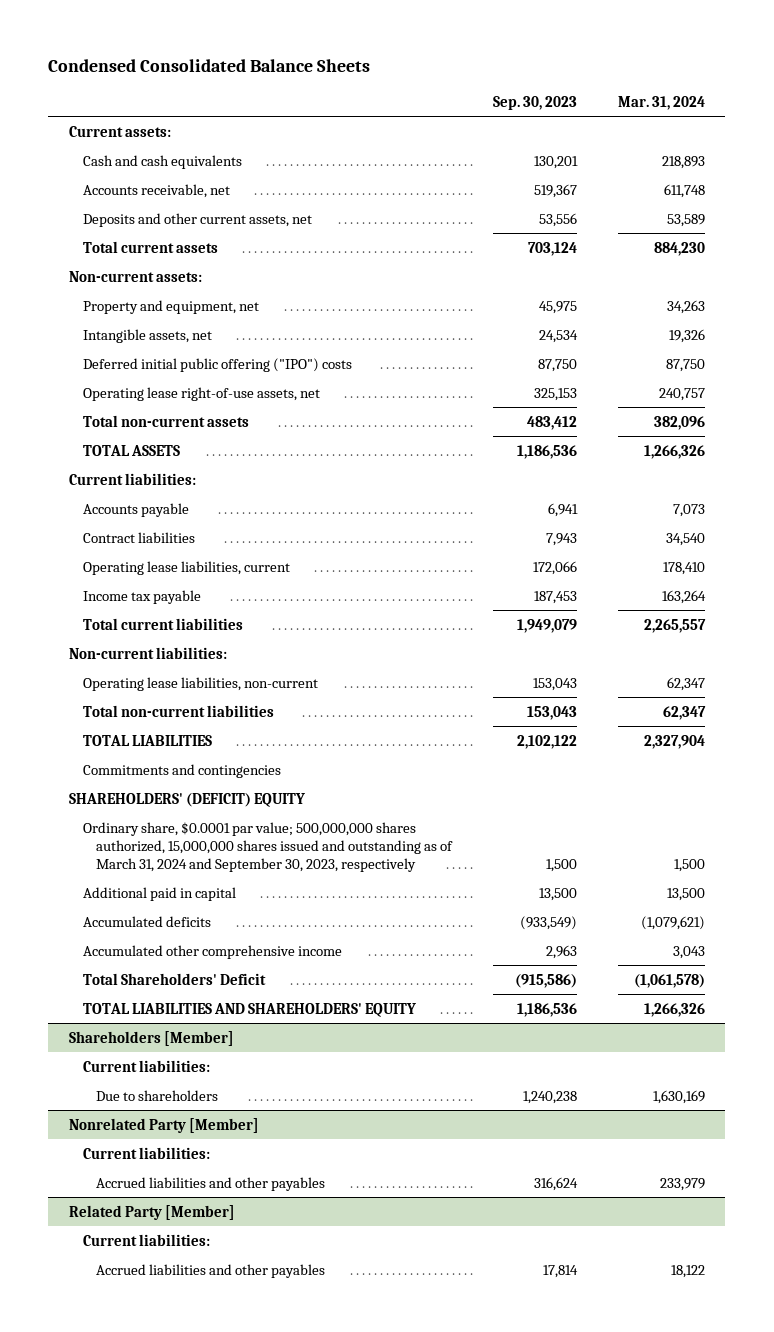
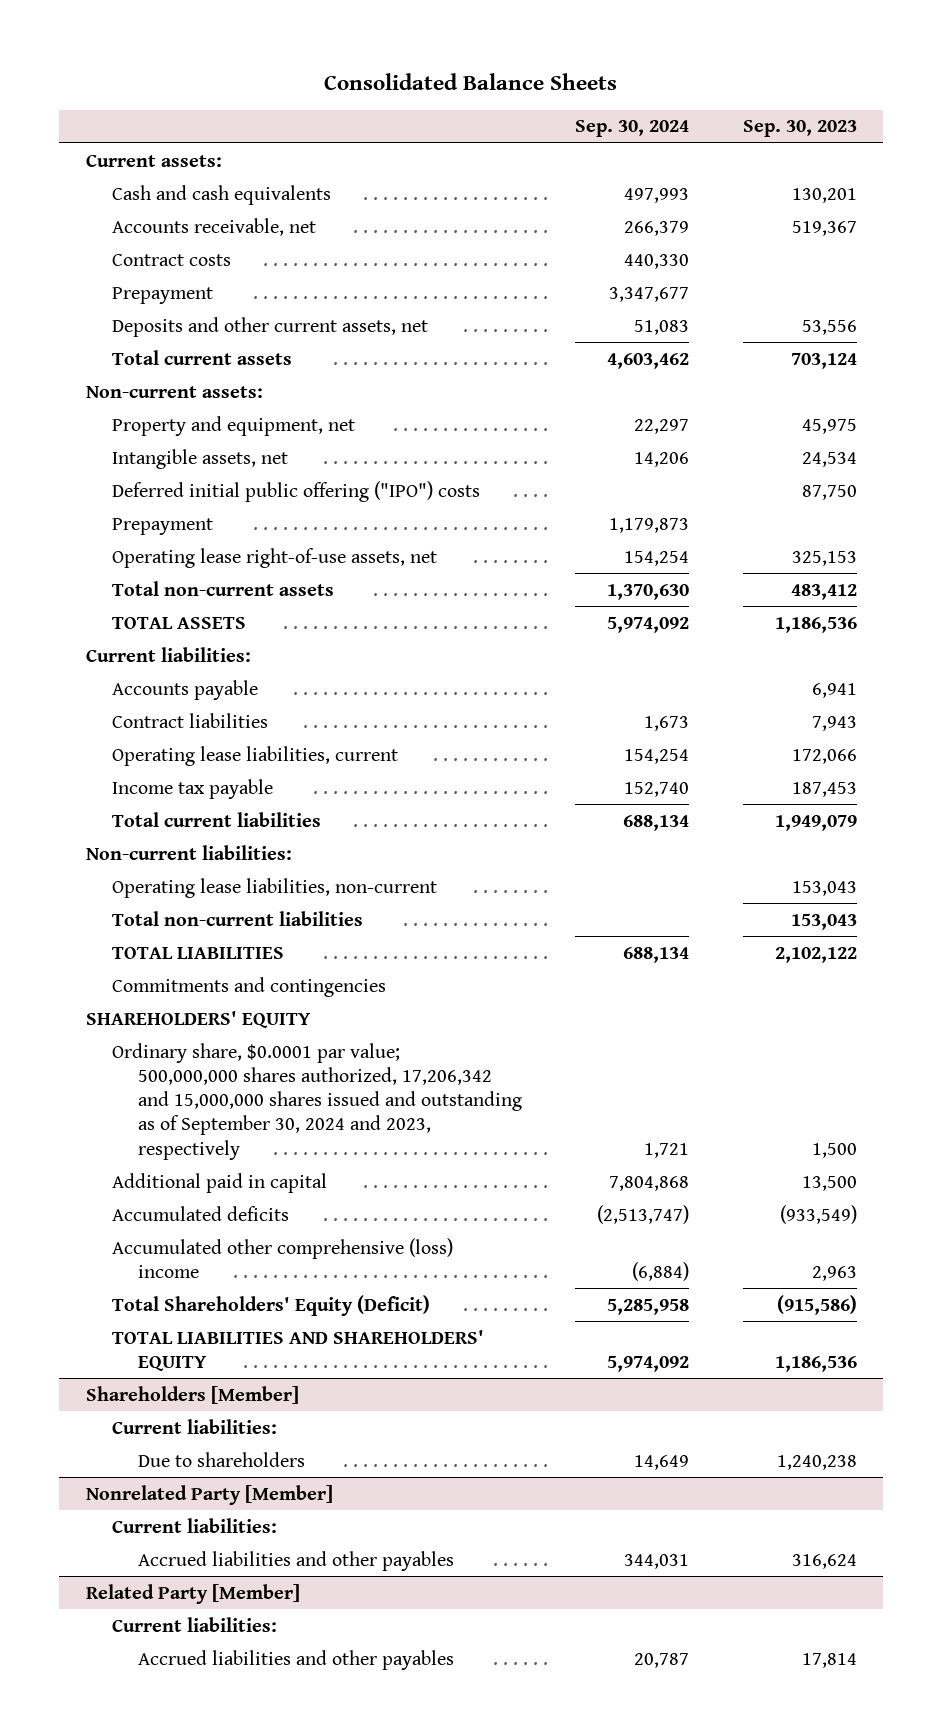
[48,58,371,72] Condensed Consolidated Balance Sheets -> [324,72,618,90] Consolidated Balance Sheets
[617,95,705,110] Mar. 31, 2024 -> none
none -> [575,120,690,138] Sep. 30, 2024
none -> [111,253,231,266] Contract costs
none -> [111,286,213,304] Prepayment
none -> [111,517,213,535] Prepayment
[68,792,305,807] SHAREHOLDERS' (DEFICIT) EQUITY -> [85,1010,311,1028] SHAREHOLDERS' EQUITY
[82,821,454,872] Ordinary share, $0.0001 par value; 500,000,000 shares authorized, 15,000,000 shares issued and outstanding as of March 31, 2024 and September 30, 2023, respectively -> [111,1042,522,1160] Ordinary share, $0.0001 par value; 500,000,000 shares authorized, 17,206,342 and 15,000,000 shares issued and outstanding as of September 30, 2024 and 2023, respectively
[82,944,342,959] Accumulated other comprehensive income -> [111,1237,453,1278] Accumulated other comprehensive (loss) income
[82,972,266,985] Total Shareholders' Deficit -> [111,1294,430,1316] Total Shareholders' Equity (Deficit)

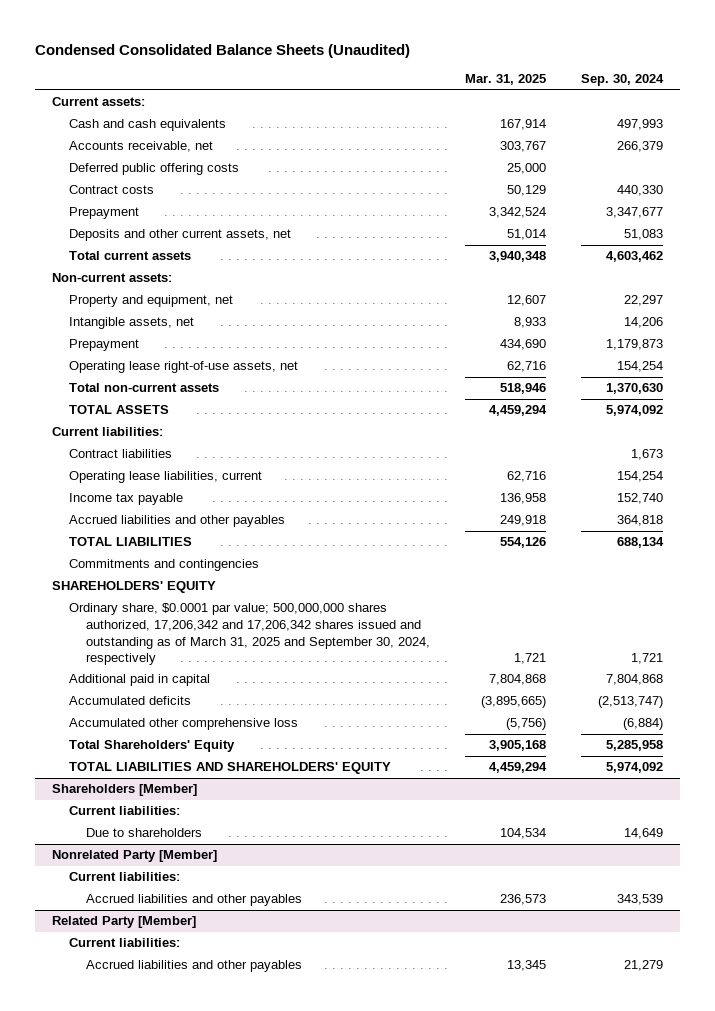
[324,72,618,90] Consolidated Balance Sheets -> [34,43,410,58] Condensed Consolidated Balance Sheets (Unaudited)
[742,120,857,138] Sep. 30, 2023 -> none
none -> [464,74,546,86] Mar. 31, 2025
none -> [69,163,240,176] Deferred public offering costs
[111,480,480,502] Deferred initial public offering ("IPO") costs -> none
[111,679,258,700] Accounts payable -> none
[111,811,321,827] Total current liabilities -> none
[85,844,292,860] Non-current liabilities: -> none
[111,877,437,898] Operating lease liabilities, non-current -> none
[111,910,363,926] Total non-current liabilities -> none
none -> [69,515,286,528] Accrued liabilities and other payables
[111,1042,522,1160] Ordinary share, $0.0001 par value; 500,000,000 shares authorized, 17,206,342 and 15,000,000 shares issued and outstanding as of September 30, 2024 and 2023, respectively -> [69,603,431,666] Ordinary share, $0.0001 par value; 500,000,000 shares authorized, 17,206,342 and 17,206,342 shares issued and outstanding as of March 31, 2025 and September 30, 2024, respectively
[111,1237,453,1278] Accumulated other comprehensive (loss) income -> [69,718,299,731] Accumulated other comprehensive loss
[111,1294,430,1316] Total Shareholders' Equity (Deficit) -> [69,740,236,753] Total Shareholders' Equity
[624,1553,690,1569] 344,031 -> [616,894,663,906] 343,539
[634,1652,690,1668] 20,787 -> [623,960,663,972] 21,279

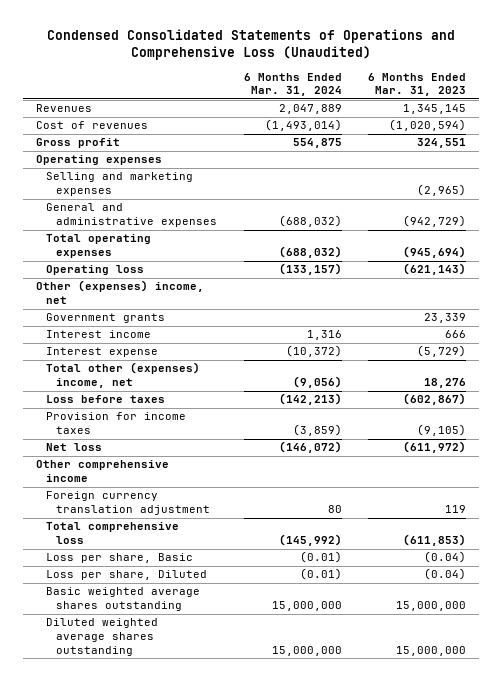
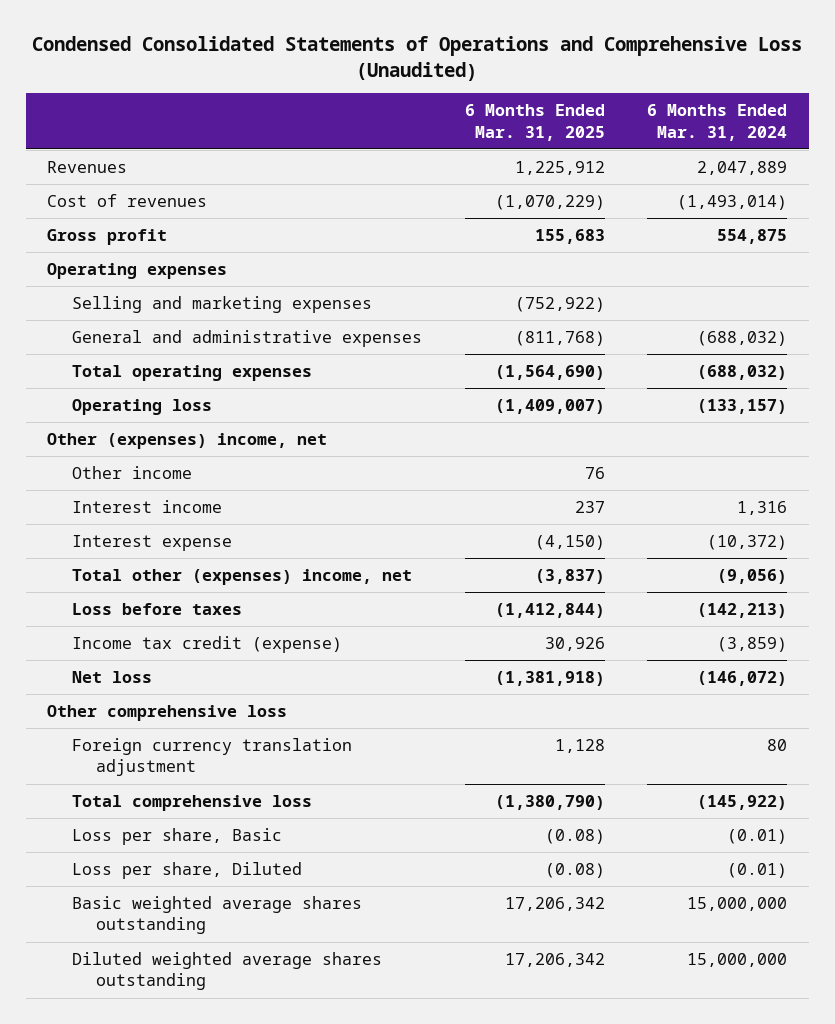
[368,72,467,97] 6 Months Ended Mar. 31, 2023 -> none
none -> [464,104,605,141] 6 Months Ended Mar. 31, 2025
[46,313,166,324] Government grants -> none
none -> [71,466,192,480] Other income
[46,412,187,435] Provision for income taxes -> [71,636,342,654] Income tax credit (expense)
[36,460,170,483] Other comprehensive income -> [47,705,288,722] Other comprehensive loss
[278,534,342,547] (145,992) -> [697,795,788,811] (145,922)

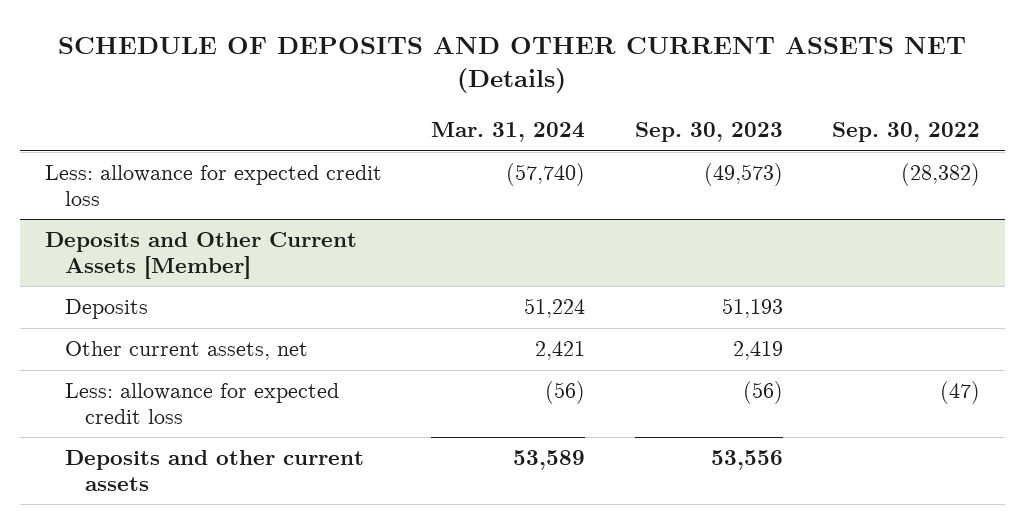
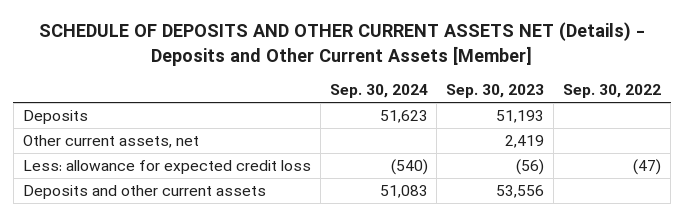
[58,36,967,94] SCHEDULE OF DEPOSITS AND OTHER CURRENT ASSETS NET (Details) -> [38,22,645,66] SCHEDULE OF DEPOSITS AND OTHER CURRENT ASSETS NET (Details) - Deposits and Other Current Assets [Member]
[431,122,586,143] Mar. 31, 2024 -> none
none -> [329,84,428,99] Sep. 30, 2024
[44,165,382,206] Less: allowance for expected credit loss -> none
[44,232,357,279] Deposits and Other Current Assets [Member] -> none

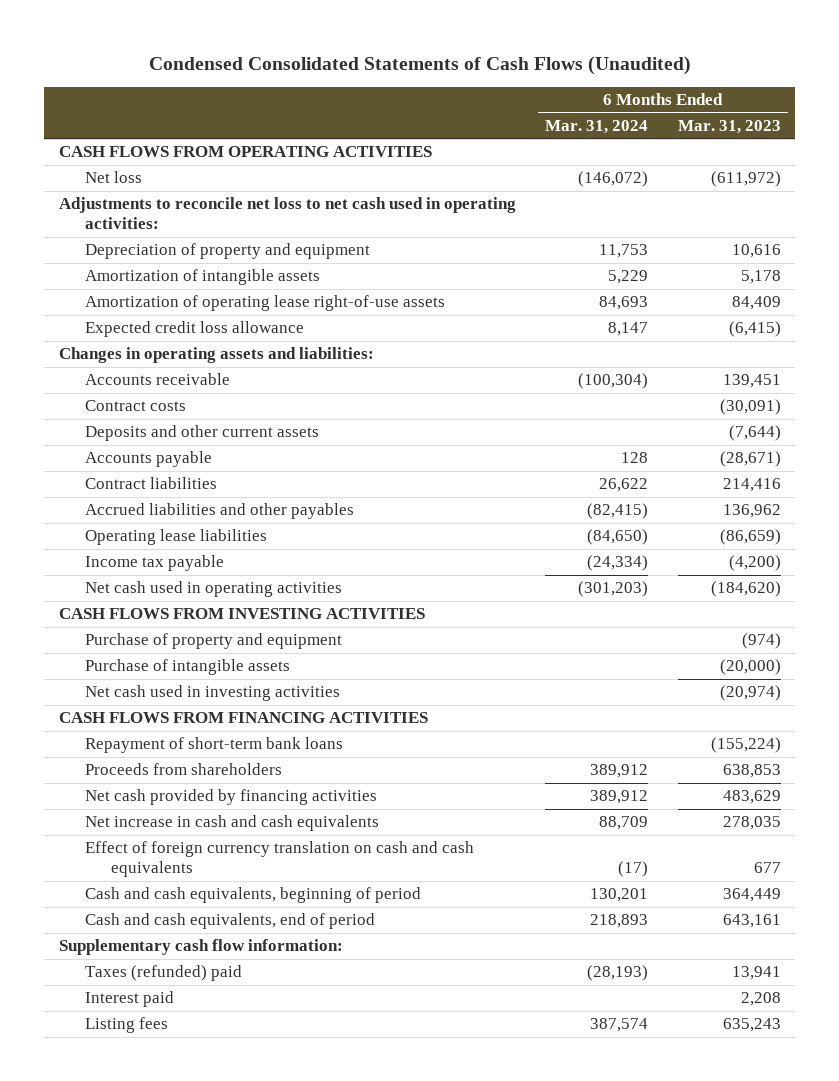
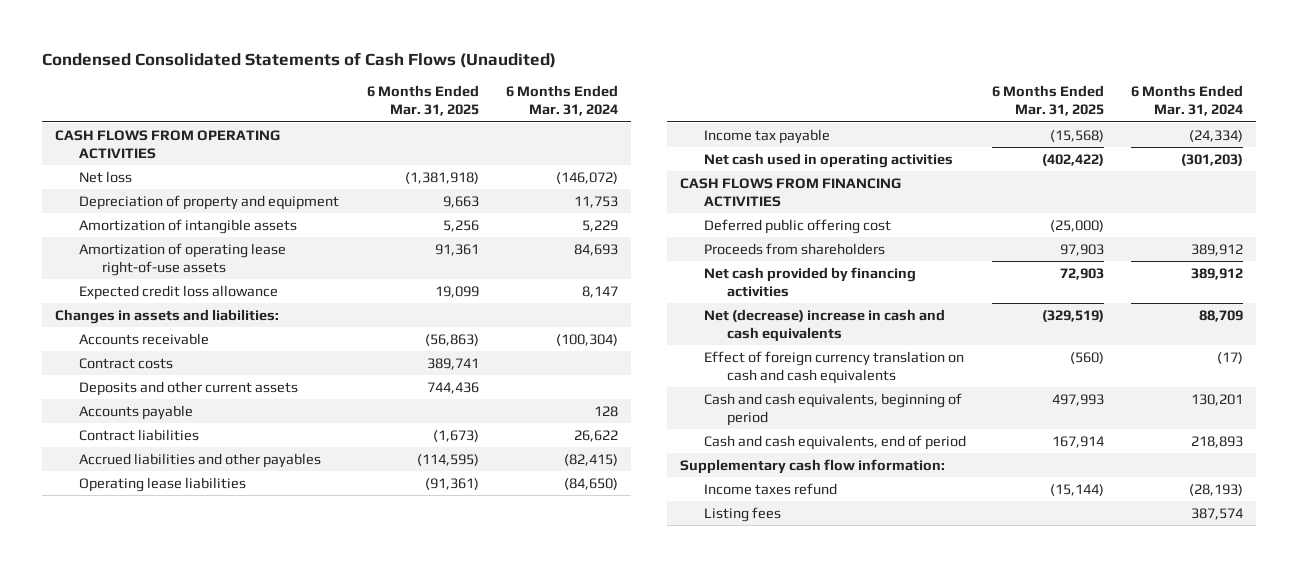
[677,119,781,134] Mar. 31, 2023 -> none
none -> [367,85,480,117] 6 Months Ended Mar. 31, 2025
[58,197,516,230] Adjustments to reconcile net loss to net cash used in operating activities: -> none
[58,347,374,364] Changes in operating assets and liabilities: -> [55,308,280,324] Changes in assets and liabilities:
[58,608,425,620] CASH FLOWS FROM INVESTING ACTIVITIES -> none
[85,633,343,650] Purchase of property and equipment -> none
[85,659,291,676] Purchase of intangible assets -> none
[85,685,341,702] Net cash used in investing activities -> none
[85,737,344,754] Repayment of short-term bank loans -> none
none -> [703,218,891,234] Deferred public offering cost
[85,815,380,832] Net increase in cash and cash equivalents -> [703,308,945,342] Net (decrease) increase in cash and cash equivalents
[85,991,175,1008] Interest paid -> none
[85,965,243,982] Taxes (refunded) paid -> [703,482,837,495] Income taxes refund

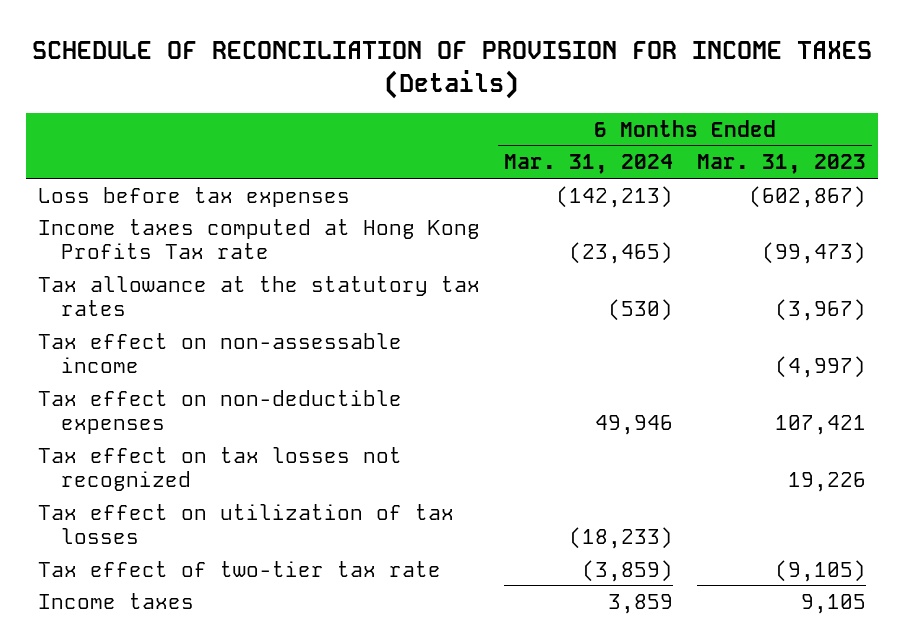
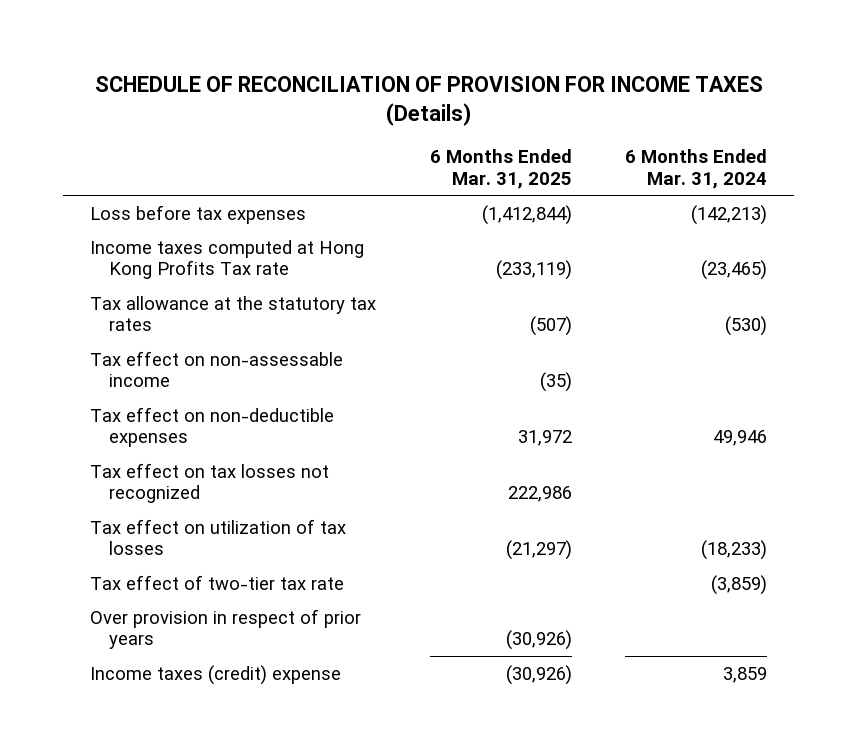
[697,154,867,175] Mar. 31, 2023 -> none
none -> [429,149,572,189] 6 Months Ended Mar. 31, 2025
none -> [89,608,361,650] Over provision in respect of prior years
[38,592,195,609] Income taxes -> [89,664,341,685] Income taxes (credit) expense

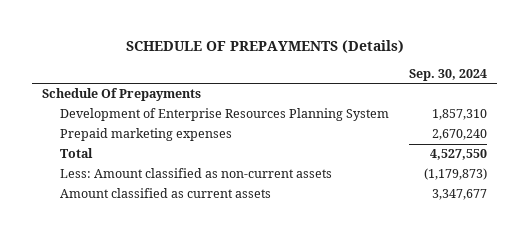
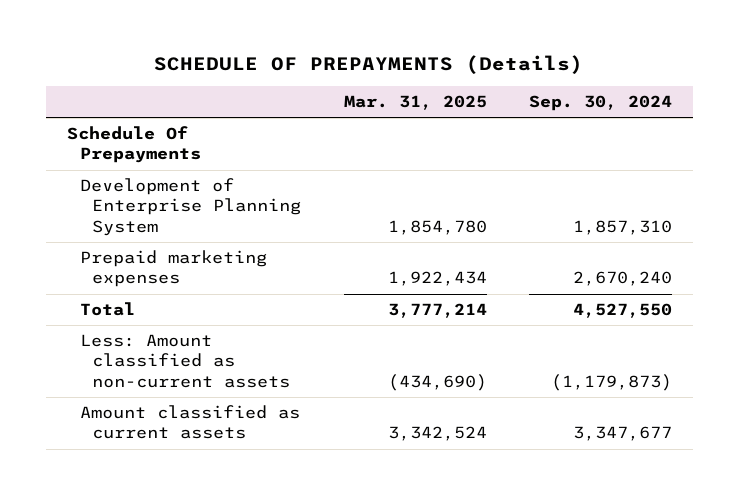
none -> [343,95,487,111] Mar. 31, 2025
[60,108,390,122] Development of Enterprise Resources Planning System -> [79,178,302,236] Development of Enterprise Planning System

